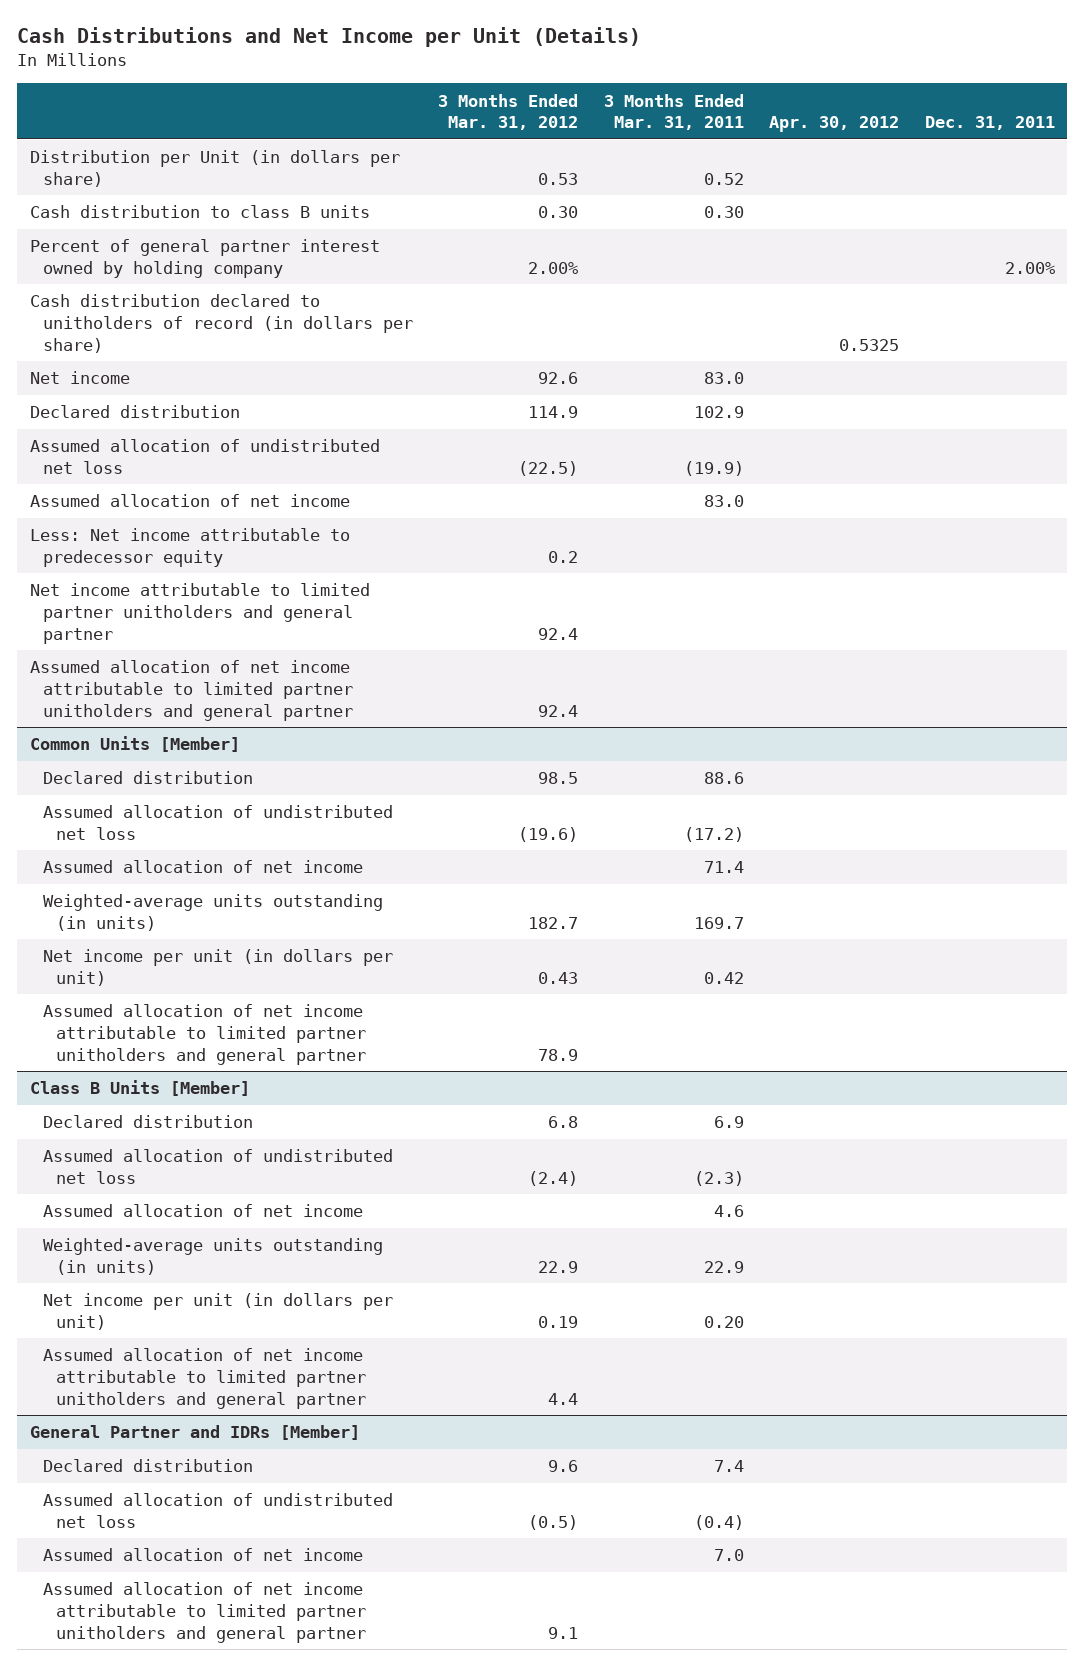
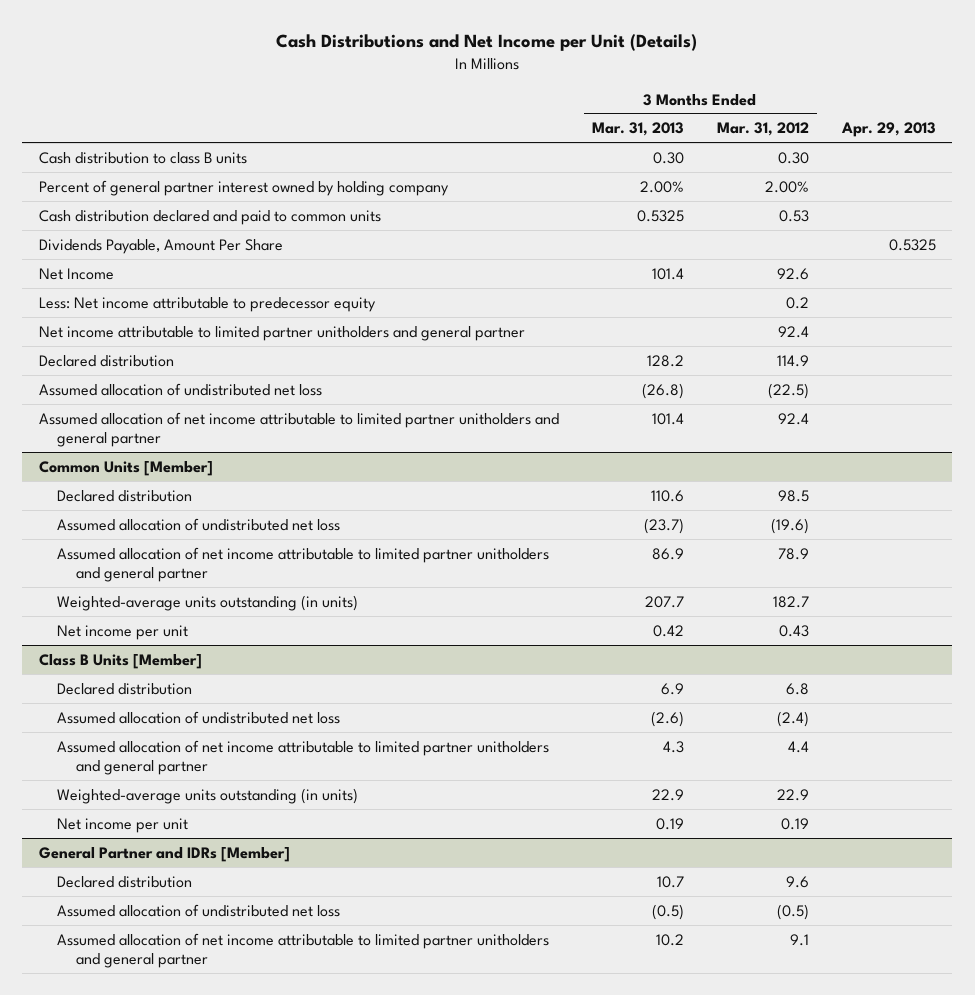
[603,93,744,131] 3 Months Ended Mar. 31, 2011 -> none
[769,116,900,133] Apr. 30, 2012 -> none
[924,116,1055,131] Dec. 31, 2011 -> none
none -> [591,122,684,137] Mar. 31, 2013
none -> [840,122,936,138] Apr. 29, 2013
[29,150,400,187] Distribution per Unit (in dollars per share) -> none
[29,494,350,508] Assumed allocation of net income -> none
none -> [38,209,381,225] Cash distribution declared and paid to common units
[29,294,413,353] Cash distribution declared to unitholders of record (in dollars per share) -> [38,238,283,254] Dividends Payable, Amount Per Share
[29,371,130,385] Net income -> [38,267,114,280] Net Income
[29,405,240,419] Declared distribution -> [38,354,174,367] Declared distribution
[29,439,380,474] Assumed allocation of undistributed net loss -> [38,382,322,396] Assumed allocation of undistributed net loss
[42,860,363,874] Assumed allocation of net income -> none
[42,949,393,986] Net income per unit (in dollars per unit) -> none
[42,894,383,931] Weighted-average units outstanding (in units) -> [57,594,359,611] Weighted-average units outstanding (in units)
none -> [57,624,189,640] Net income per unit
[42,1204,363,1218] Assumed allocation of net income -> none
[42,1293,393,1330] Net income per unit (in dollars per unit) -> none
[42,1238,383,1275] Weighted-average units outstanding (in units) -> [57,787,359,804] Weighted-average units outstanding (in units)
none -> [57,817,189,833] Net income per unit
[42,1548,363,1562] Assumed allocation of net income -> none

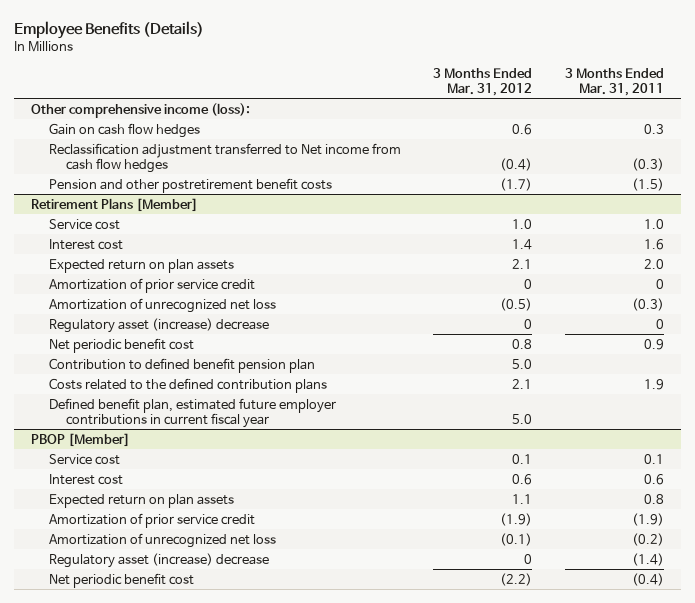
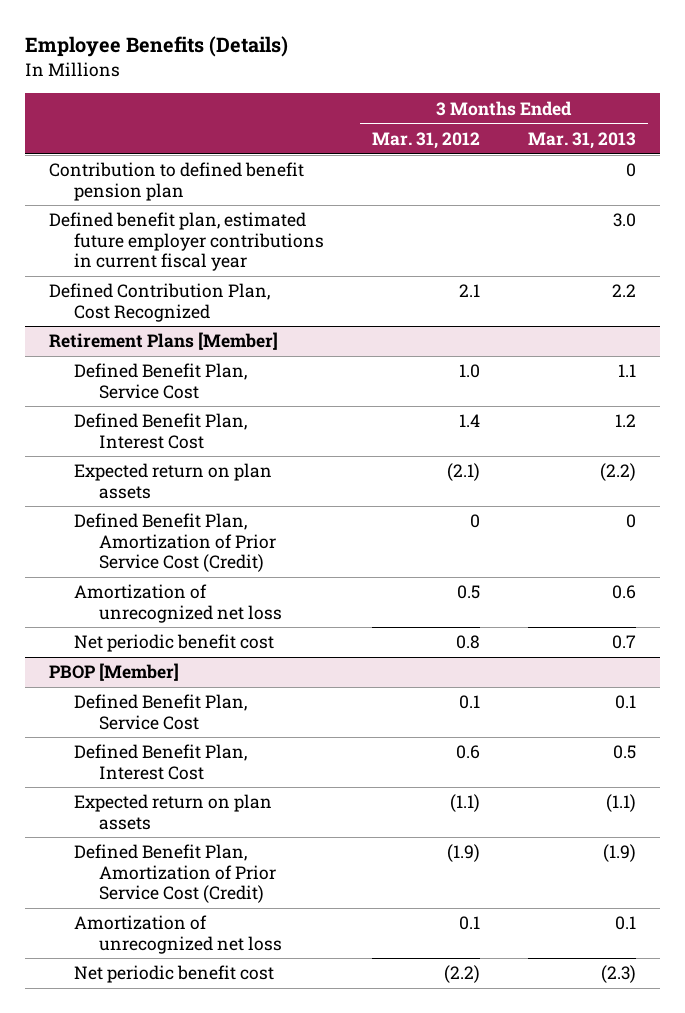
[565,67,665,96] 3 Months Ended Mar. 31, 2011 -> none
none -> [527,131,636,149] Mar. 31, 2013
[30,102,250,118] Other comprehensive income (loss): -> none
[48,122,200,138] Gain on cash flow hedges -> none
[48,142,401,173] Reclassification adjustment transferred to Net income from cash flow hedges -> none
[48,177,332,193] Pension and other postretirement benefit costs -> none
none -> [49,162,305,201] Contribution to defined benefit pension plan
none -> [49,212,325,271] Defined benefit plan, estimated future employer contributions in current fiscal year
none -> [49,283,271,322] Defined Contribution Plan, Cost Recognized
[48,317,269,333] Regulatory asset (increase) decrease -> none
[48,218,120,230] Service cost -> [74,363,248,399] Defined Benefit Plan, Service Cost
[48,238,123,250] Interest cost -> [74,413,248,449] Defined Benefit Plan, Interest Cost
[512,258,533,269] 2.1 -> [447,463,481,482] (2.1)
[48,277,255,293] Amortization of prior service credit -> [74,513,277,572] Defined Benefit Plan, Amortization of Prior Service Cost (Credit)
[500,297,533,311] (0.5) -> [457,585,481,600] 0.5
[48,357,315,373] Contribution to defined benefit pension plan -> none
[48,377,327,393] Costs related to the defined contribution plans -> none
[48,397,336,428] Defined benefit plan, estimated future employer contributions in current fiscal year -> none
[48,552,269,568] Regulatory asset (increase) decrease -> none
[48,453,120,465] Service cost -> [74,694,248,730] Defined Benefit Plan, Service Cost
[48,473,123,485] Interest cost -> [74,744,248,780] Defined Benefit Plan, Interest Cost
[512,493,533,504] 1.1 -> [450,794,481,813] (1.1)
[48,512,255,528] Amortization of prior service credit -> [74,844,277,903] Defined Benefit Plan, Amortization of Prior Service Cost (Credit)
[500,532,533,546] (0.1) -> [459,916,481,931] 0.1

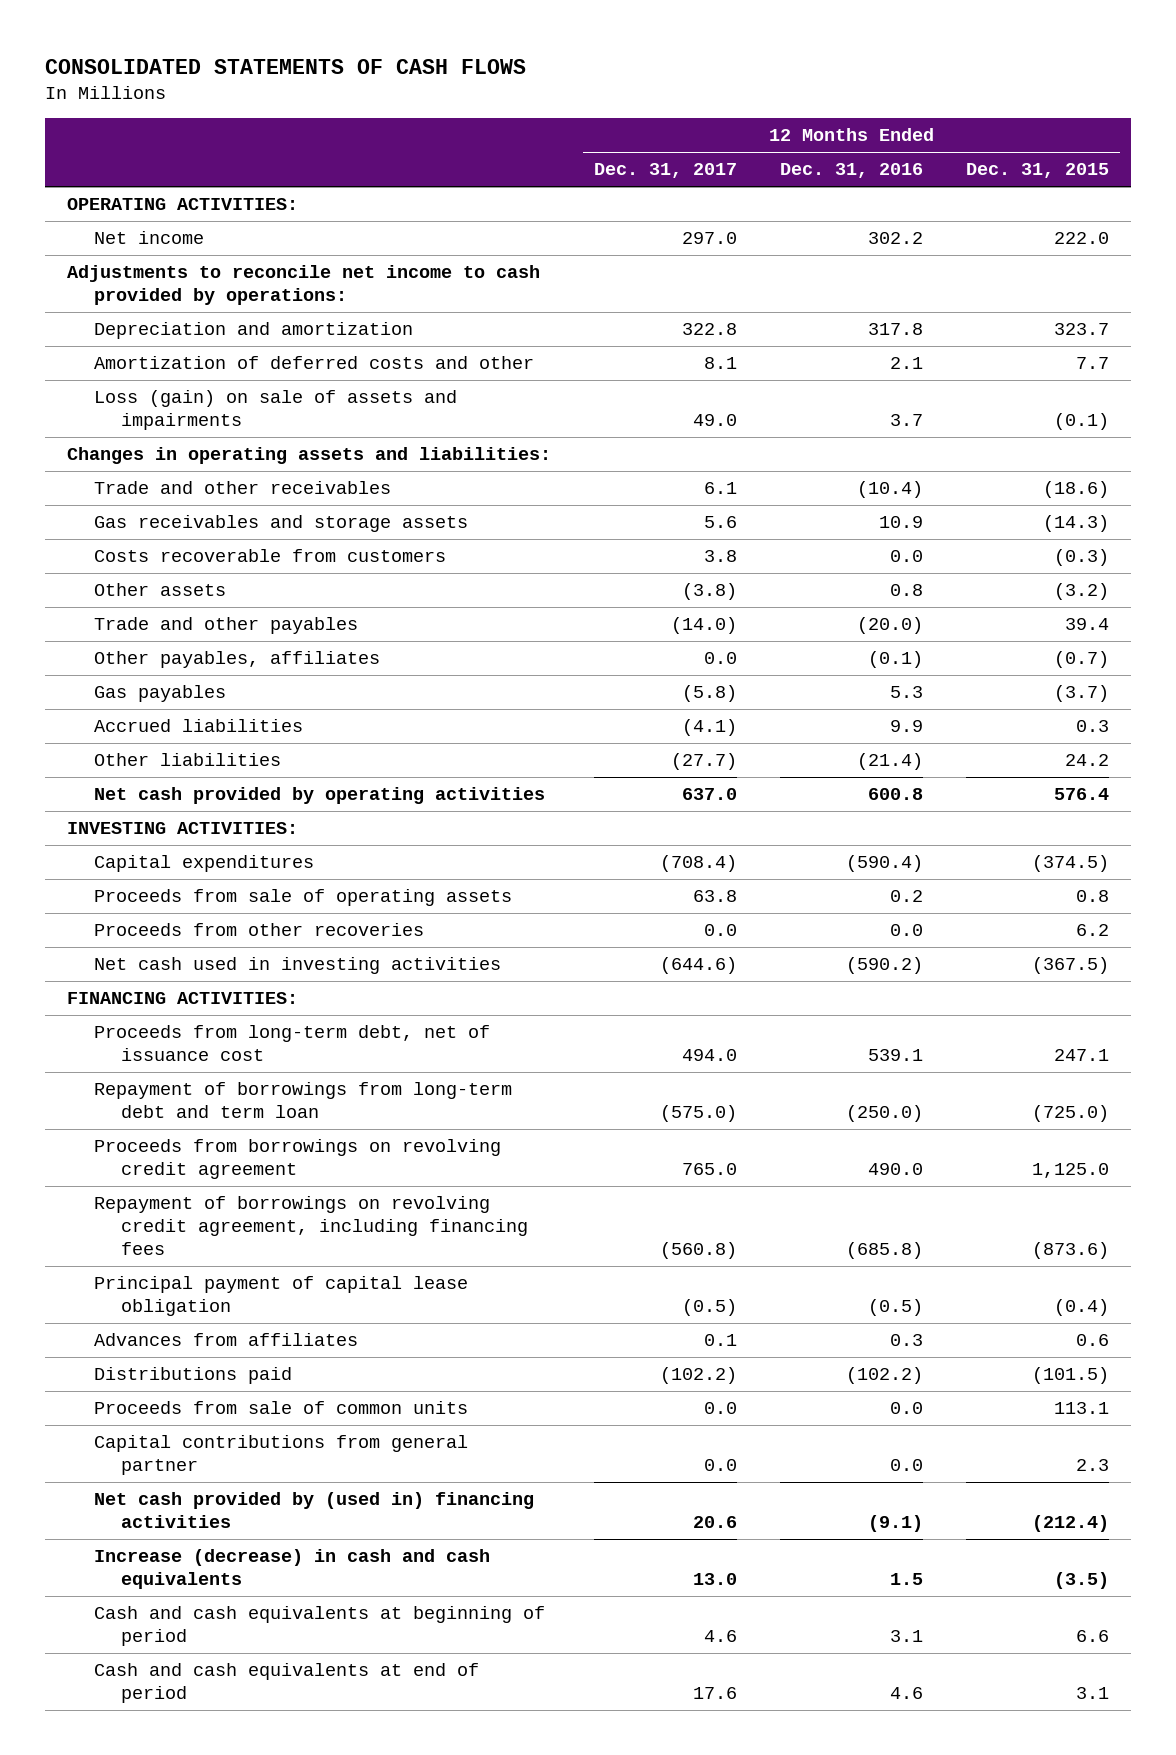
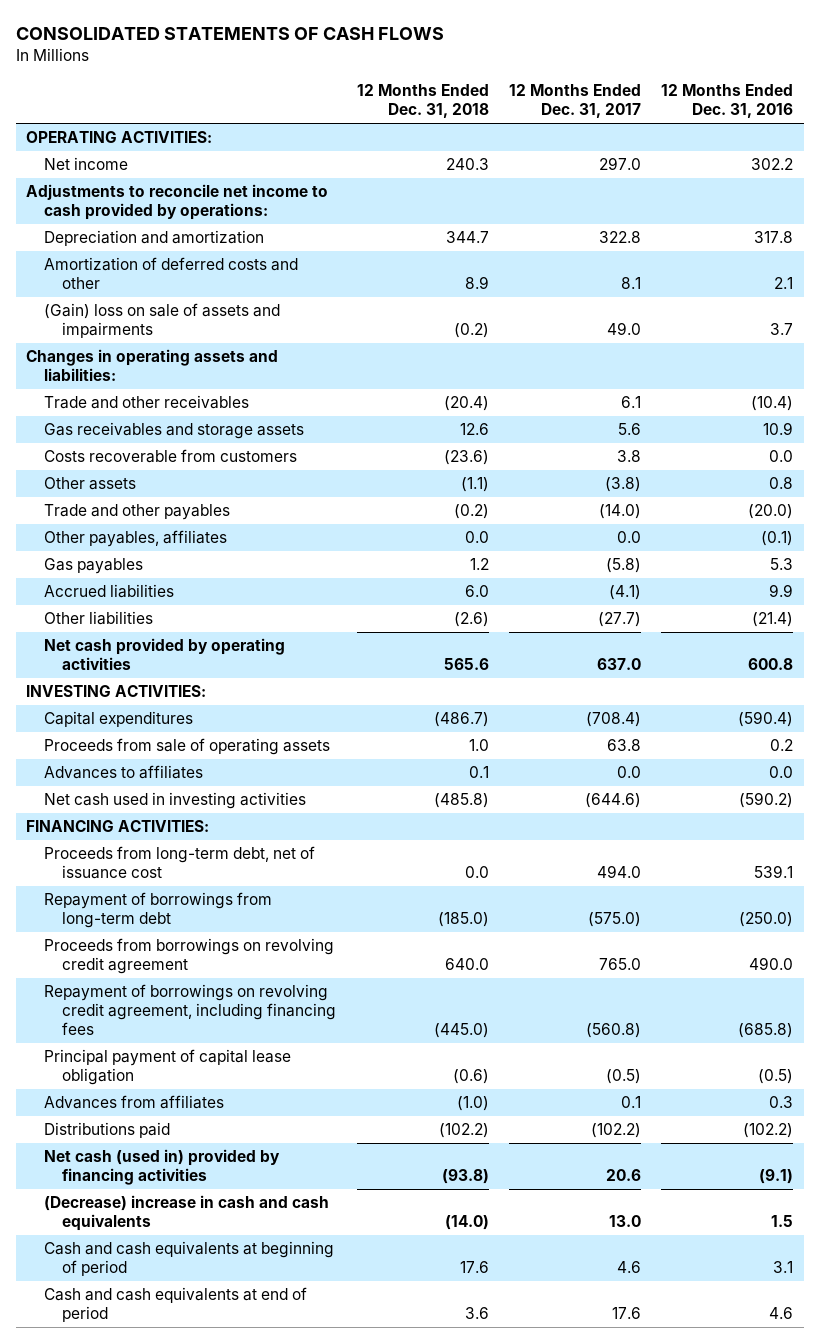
[966,163,1110,179] Dec. 31, 2015 -> none
none -> [356,84,489,119] 12 Months Ended Dec. 31, 2018
[93,390,457,431] Loss (gain) on sale of assets and impairments -> [44,303,281,339] (Gain) loss on sale of assets and impairments
[93,923,424,937] Proceeds from other recoveries -> none
none -> [44,765,204,780] Advances to affiliates
[93,1082,512,1119] Repayment of borrowings from long-term debt and term loan -> [44,892,273,929] Repayment of borrowings from long-term debt
[93,1401,468,1415] Proceeds from sale of common units -> none
[93,1435,468,1476] Capital contributions from general partner -> none
[93,1492,534,1529] Net cash provided by (used in) financing activities -> [44,1149,281,1186] Net cash (used in) provided by financing activities
[93,1549,490,1590] Increase (decrease) in cash and cash equivalents -> [44,1195,330,1232] (Decrease) increase in cash and cash equivalents

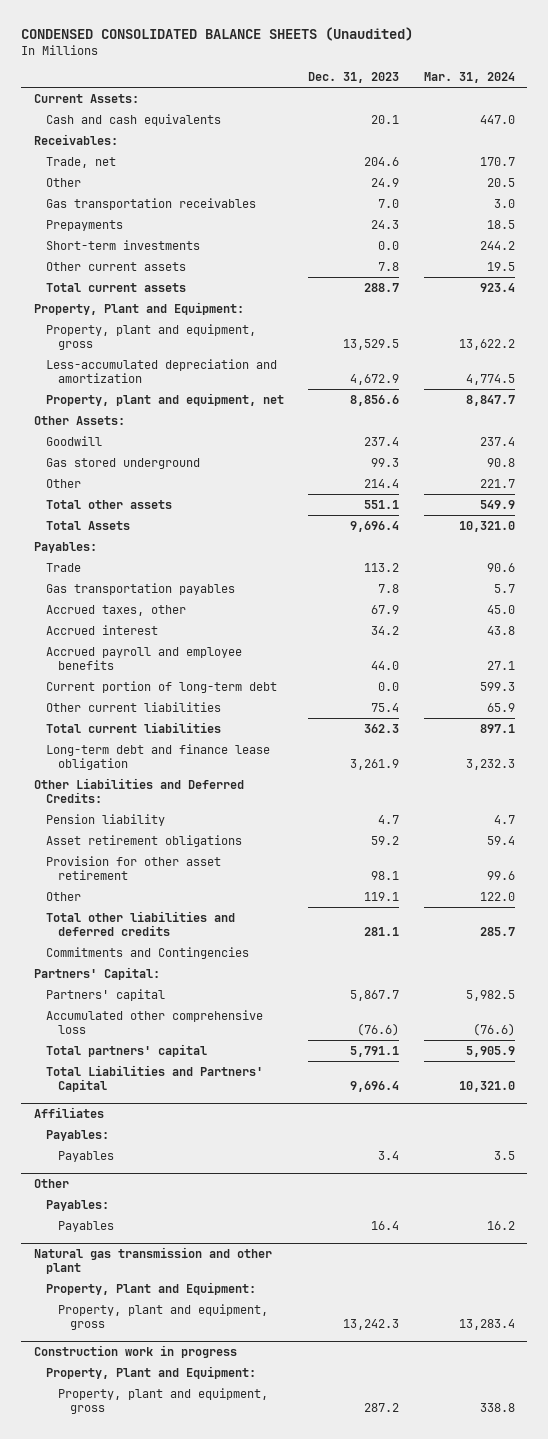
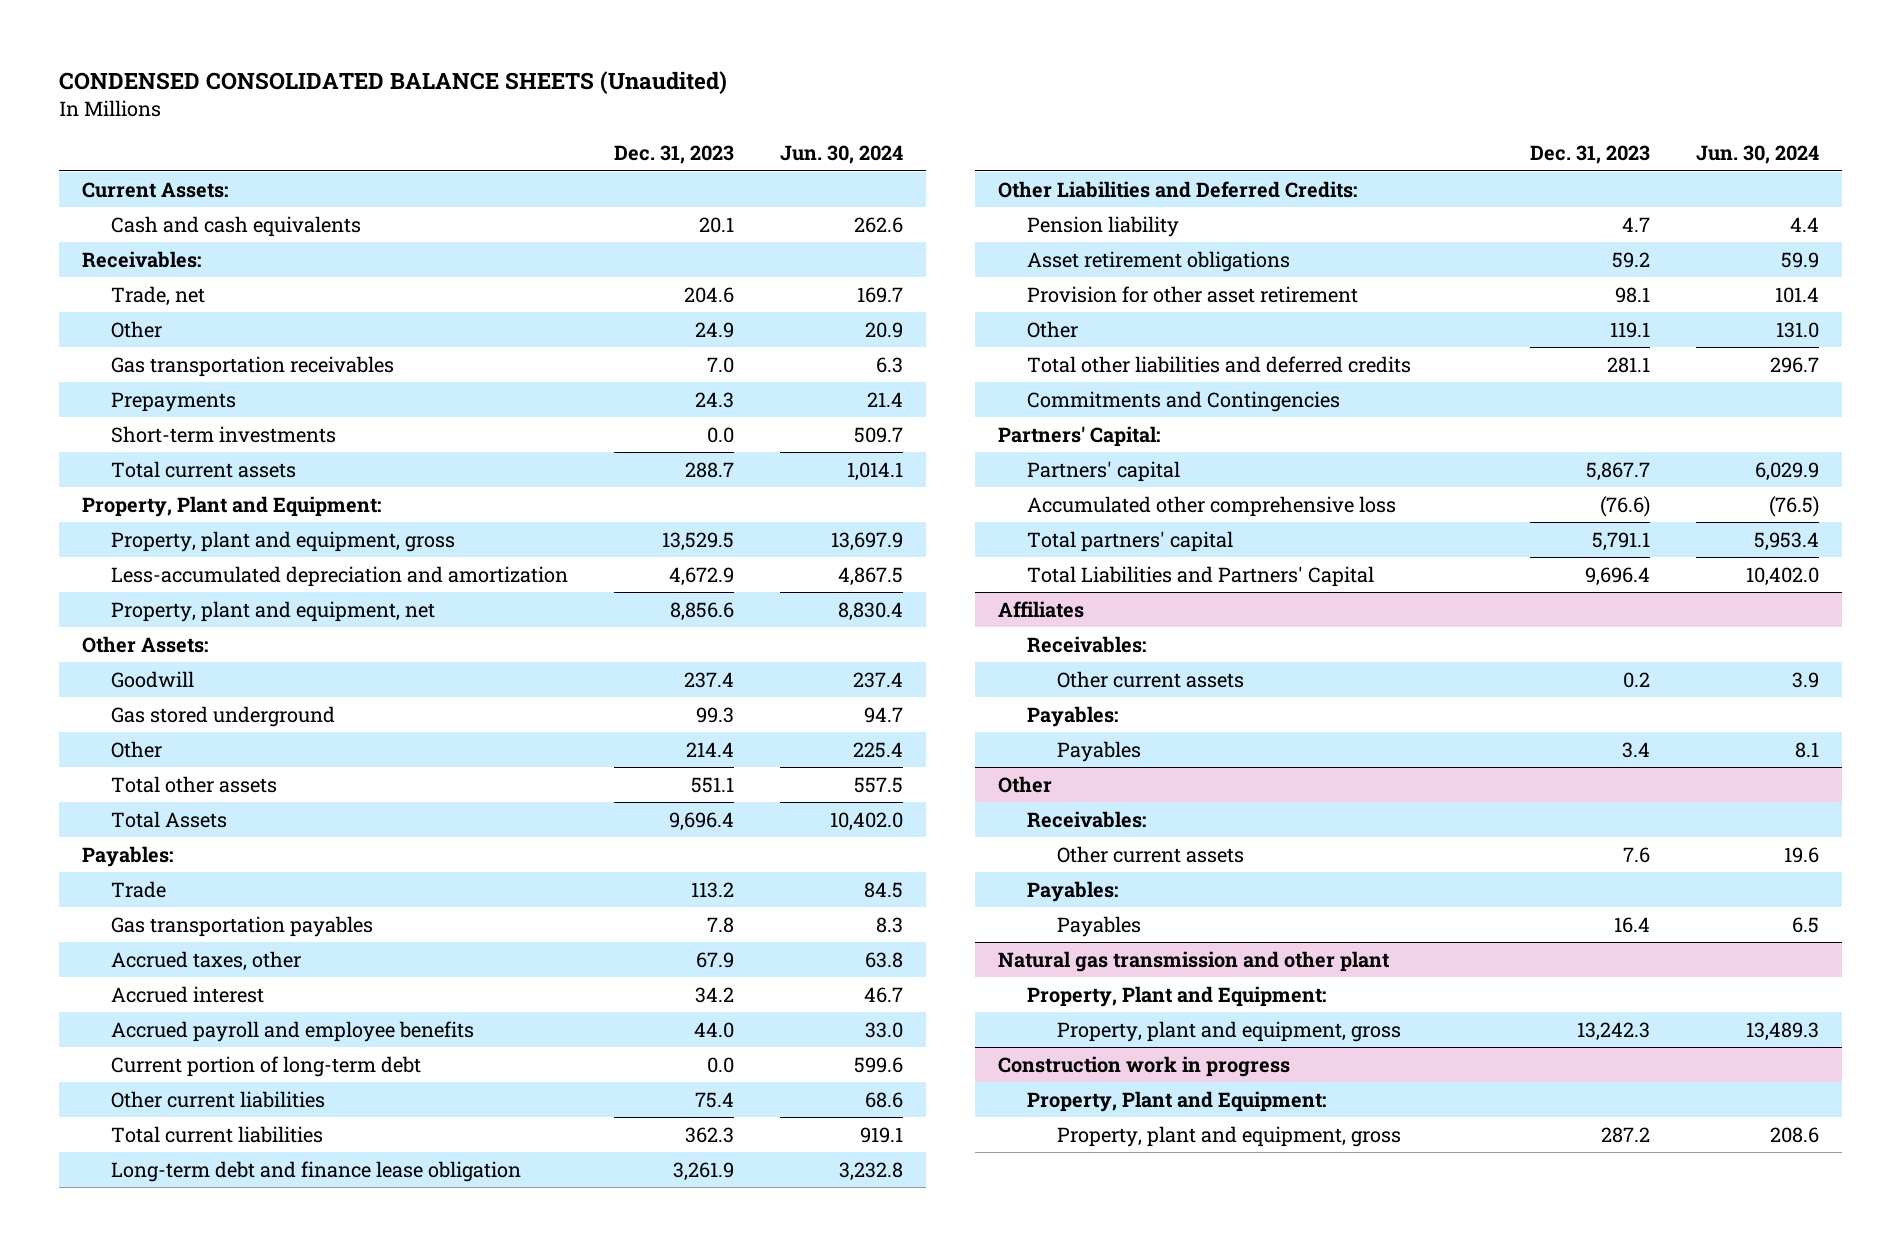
[423,72,515,84] Mar. 31, 2024 -> none
none -> [779,145,903,165] Jun. 30, 2024
[45,261,186,271] Other current assets -> none
none -> [1027,635,1147,653] Receivables:
none -> [1056,670,1244,688] Other current assets
none -> [1027,810,1147,828] Receivables:
none -> [1056,845,1244,863] Other current assets

